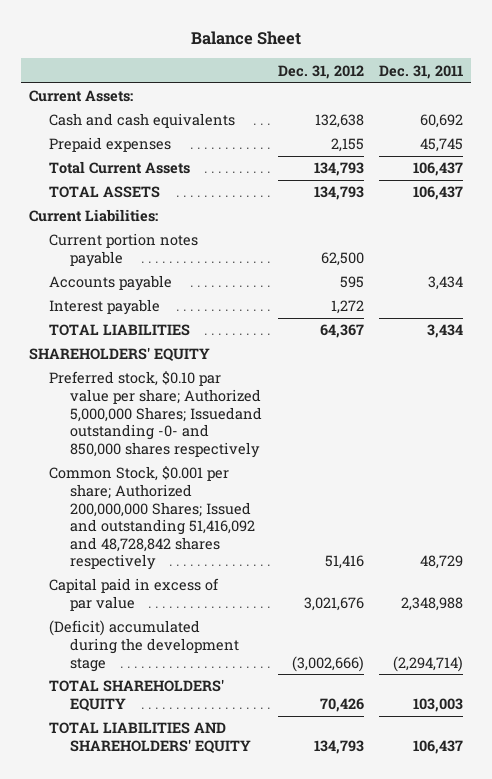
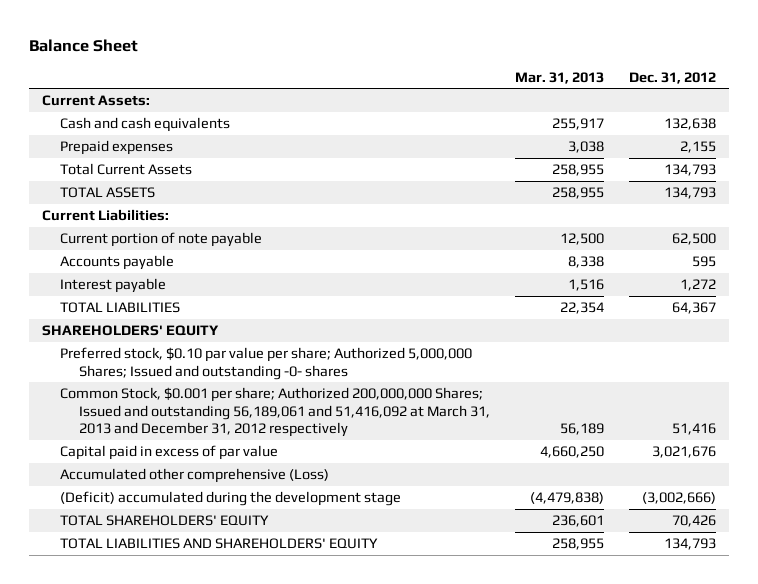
[379,64,464,79] Dec. 31, 2011 -> none
none -> [515,71,605,84] Mar. 31, 2013
[49,233,199,267] Current portion notes payable -> [60,231,263,247] Current portion of note payable
[49,371,262,458] Preferred stock, $0.10 par value per share; Authorized 5,000,000 Shares; Issuedand outstanding -0- and 850,000 shares respectively -> [60,346,473,380] Preferred stock, $0.10 par value per share; Authorized 5,000,000 Shares; Issued and outstanding -0- shares
[49,466,255,571] Common Stock, $0.001 per share; Authorized 200,000,000 Shares; Issued and outstanding 51,416,092 and 48,728,842 shares respectively -> [60,386,491,438] Common Stock, $0.001 per share; Authorized 200,000,000 Shares; Issued and outstanding 56,189,061 and 51,416,092 at March 31, 2013 and December 31, 2012 respectively
none -> [60,467,330,483] Accumulated other comprehensive (Loss)

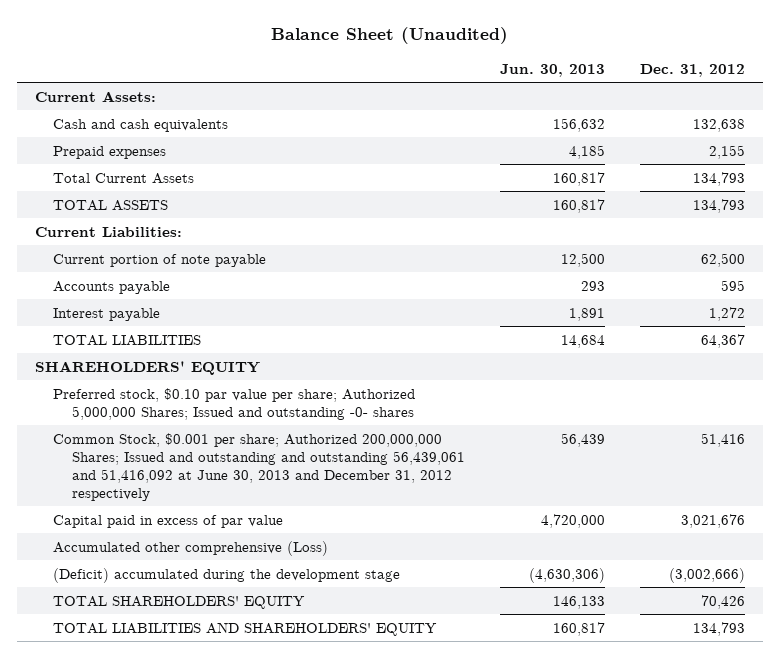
[28,39,138,53] Balance Sheet -> [271,27,509,45] Balance Sheet (Unaudited)
[515,71,605,84] Mar. 31, 2013 -> none
none -> [500,63,606,77] Jun. 30, 2013
[60,386,491,438] Common Stock, $0.001 per share; Authorized 200,000,000 Shares; Issued and outstanding 56,189,061 and 51,416,092 at March 31, 2013 and December 31, 2012 respectively -> [53,432,466,501] Common Stock, $0.001 per share; Authorized 200,000,000 Shares; Issued and outstanding and outstanding 56,439,061 and 51,416,092 at June 30, 2013 and December 31, 2012 respectively

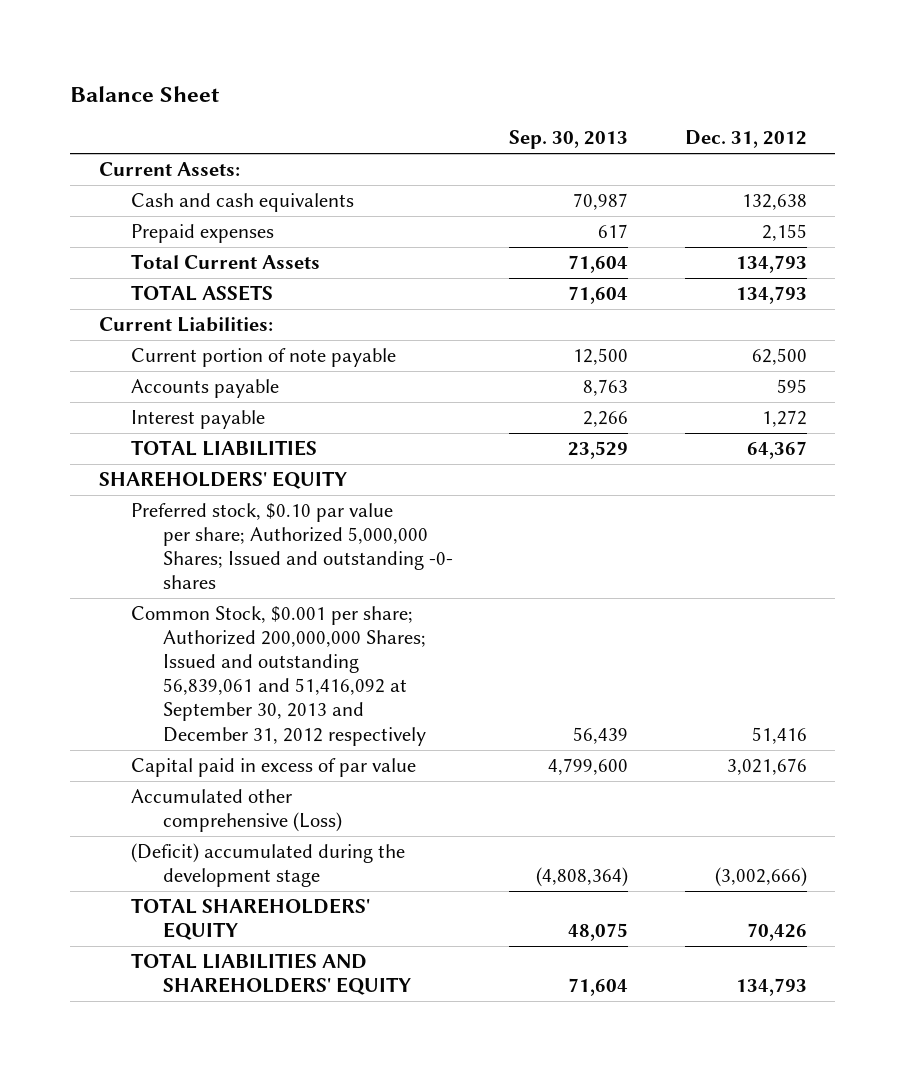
[271,27,509,45] Balance Sheet (Unaudited) -> [70,85,220,102] Balance Sheet
[500,63,606,77] Jun. 30, 2013 -> none
none -> [509,130,629,150] Sep. 30, 2013
[53,432,466,501] Common Stock, $0.001 per share; Authorized 200,000,000 Shares; Issued and outstanding and outstanding 56,439,061 and 51,416,092 at June 30, 2013 and December 31, 2012 respectively -> [130,606,427,746] Common Stock, $0.001 per share; Authorized 200,000,000 Shares; Issued and outstanding 56,839,061 and 51,416,092 at September 30, 2013 and December 31, 2012 respectively

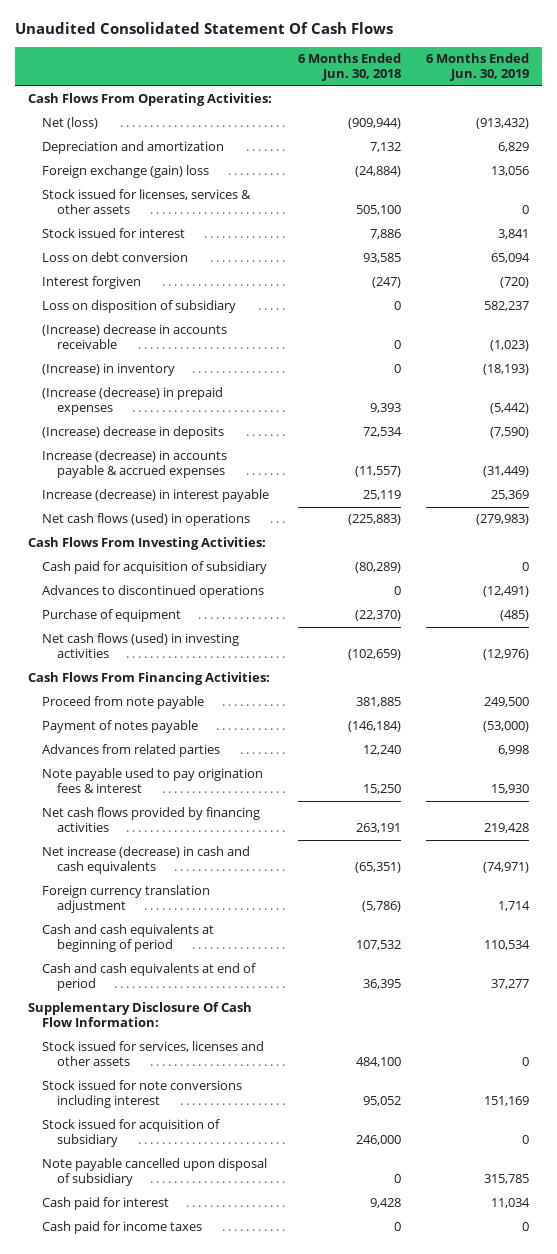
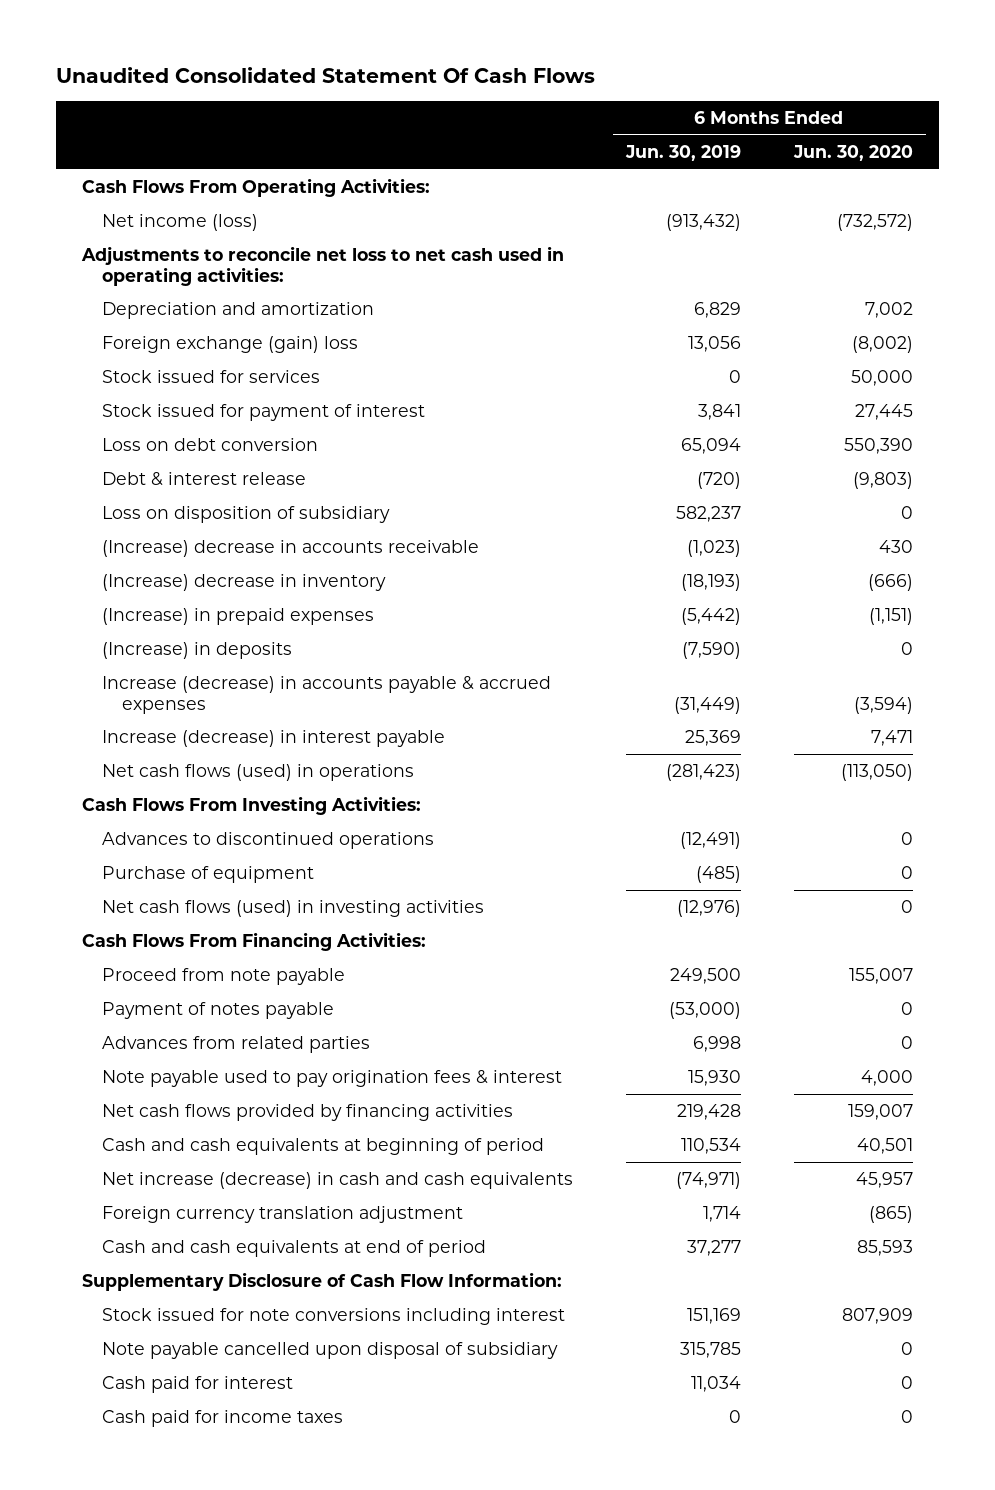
[297,53,401,82] 6 Months Ended Jun. 30, 2018 -> none
none -> [792,144,913,161] Jun. 30, 2020
[42,117,99,130] Net (loss) -> [102,214,259,232] Net income (loss)
none -> [81,246,565,286] Adjustments to reconcile net loss to net cash used in operating activities:
[42,189,252,215] Stock issued for licenses, services & other assets -> [102,370,321,384] Stock issued for services
[42,228,186,239] Stock issued for interest -> [102,404,426,422] Stock issued for payment of interest
[42,276,142,290] Interest forgiven -> none
none -> [102,472,307,487] Debt & interest release
[42,363,176,377] (Increase) in inventory -> [102,574,387,592] (Increase) decrease in inventory
[42,387,224,416] (Increase (decrease) in prepaid expenses -> [102,608,375,626] (Increase) in prepaid expenses
[42,426,225,440] (Increase) decrease in deposits -> [102,642,293,660] (Increase) in deposits
[476,514,530,526] (279,983) -> [666,764,742,782] (281,423)
[42,561,268,575] Cash paid for acquisition of subsidiary -> none
[42,924,215,953] Cash and cash equivalents at beginning of period -> [102,1138,545,1156] Cash and cash equivalents at beginning of period
[42,1041,265,1067] Stock issued for services, licenses and other assets -> none
[27,1002,252,1028] Supplementary Disclosure Of Cash Flow Information: -> [82,1272,563,1292] Supplementary Disclosure of Cash Flow Information:
[42,1119,221,1148] Stock issued for acquisition of subsidiary -> none

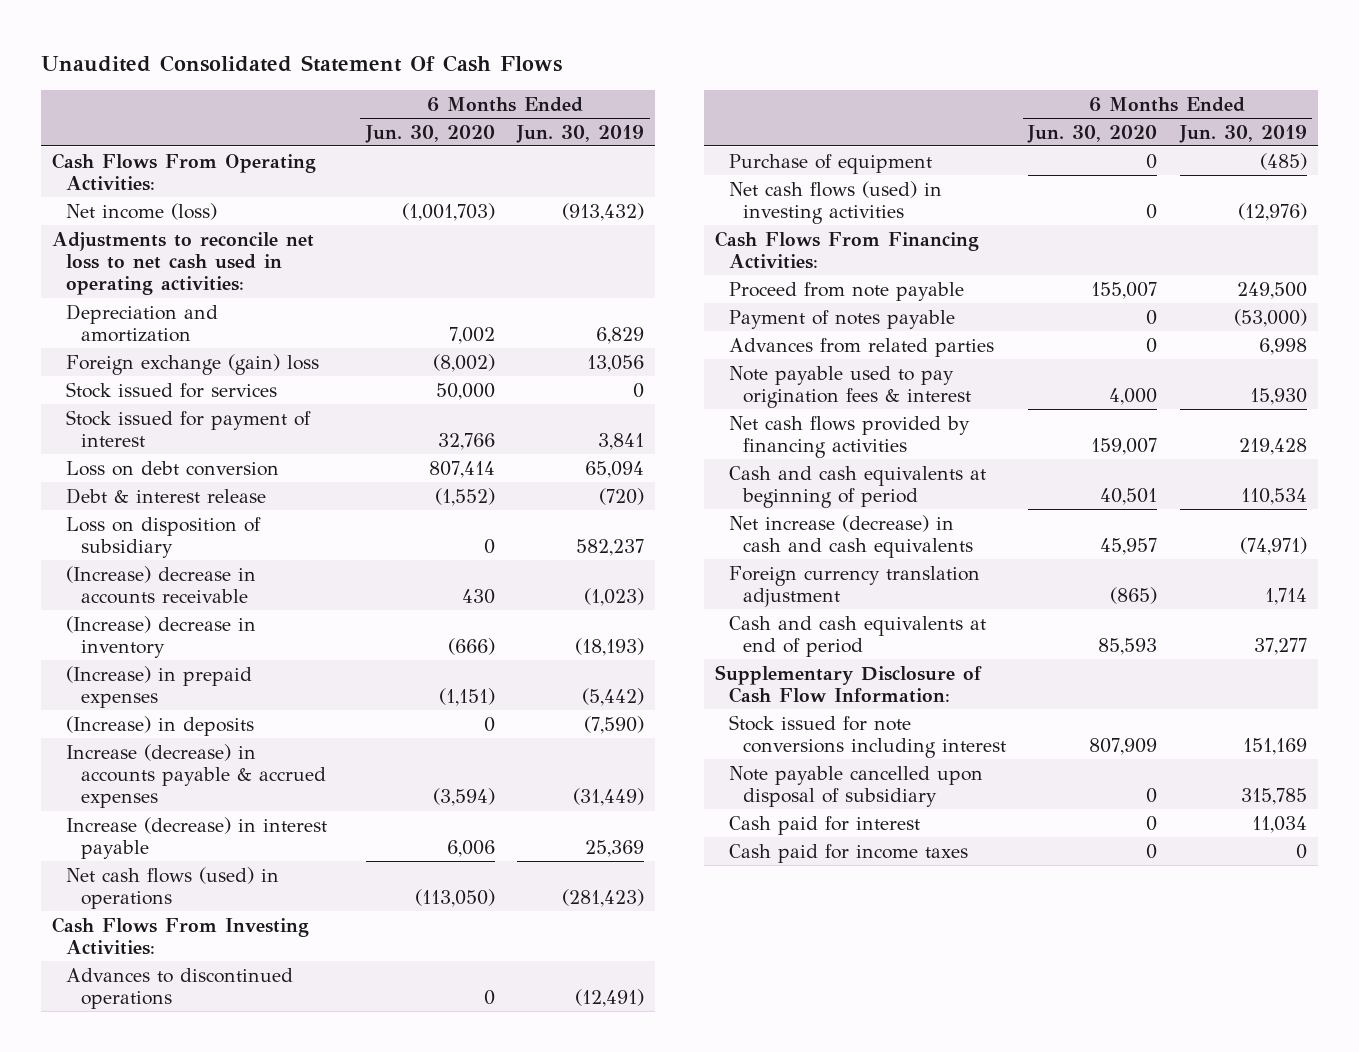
[836,214,913,232] (732,572) -> [401,202,495,221] (1,001,703)
[854,404,913,421] 27,445 -> [437,432,495,450] 32,766
[843,438,913,455] 550,390 -> [428,460,495,478] 807,414
[852,472,913,490] (9,803) -> [434,487,495,506] (1,552)
[870,730,913,747] 7,471 -> [446,839,495,857] 6,006

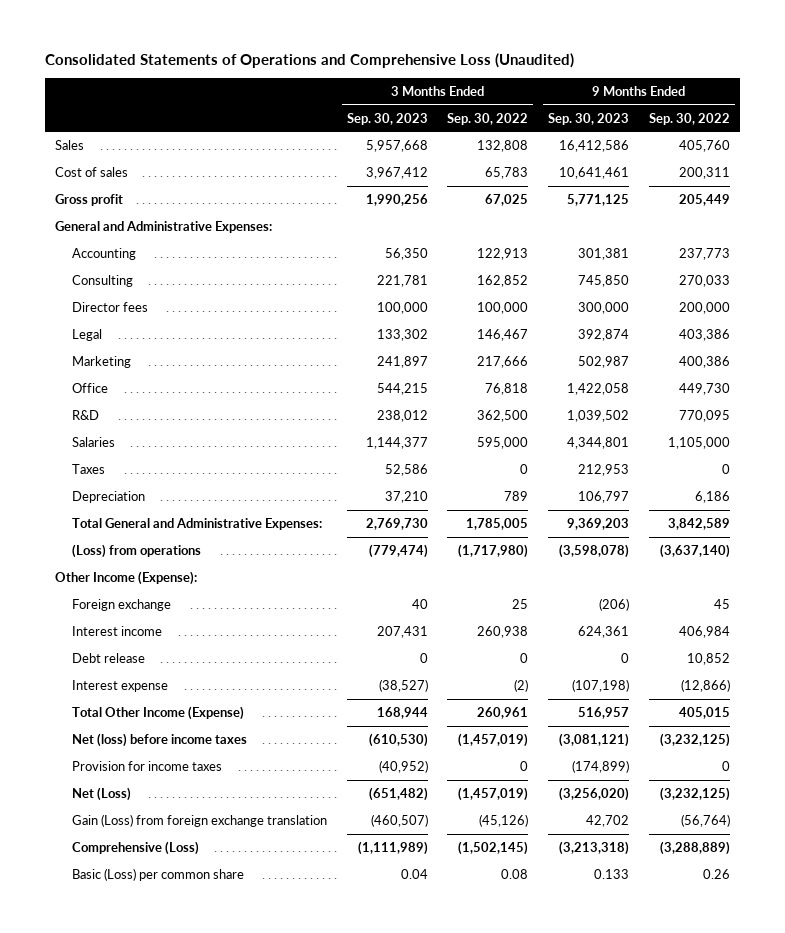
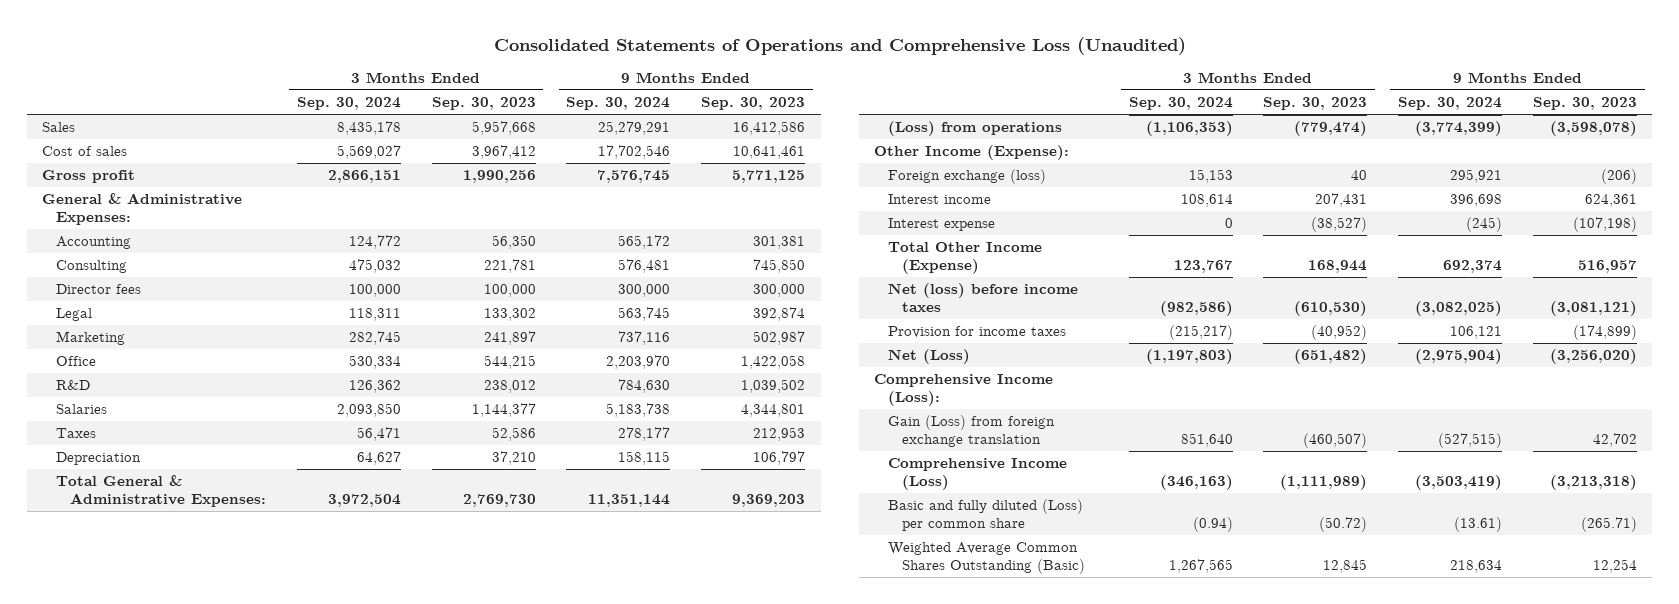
[447,112,529,125] Sep. 30, 2022 -> none
[649,112,731,125] Sep. 30, 2022 -> none
none -> [296,97,401,111] Sep. 30, 2024
none -> [566,97,671,111] Sep. 30, 2024
[54,220,272,233] General and Administrative Expenses: -> [42,193,243,226] General & Administrative Expenses:
[71,517,322,530] Total General and Administrative Expenses: -> [56,475,267,508] Total General & Administrative Expenses:
[71,598,171,611] Foreign exchange -> [887,169,1046,185] Foreign exchange (loss)
[71,652,145,663] Debt release -> none
none -> [874,374,1054,407] Comprehensive Income (Loss):
[71,840,199,855] Comprehensive (Loss) -> [887,458,1067,491] Comprehensive Income (Loss)
[71,867,244,881] Basic (Loss) per common share -> [887,499,1083,532] Basic and fully diluted (Loss) per common share
[400,868,428,879] 0.04 -> [1319,517,1368,533] (50.72)
[594,868,630,879] 0.133 -> [1580,517,1637,533] (265.71)
none -> [887,542,1085,575] Weighted Average Common Shares Outstanding (Basic)

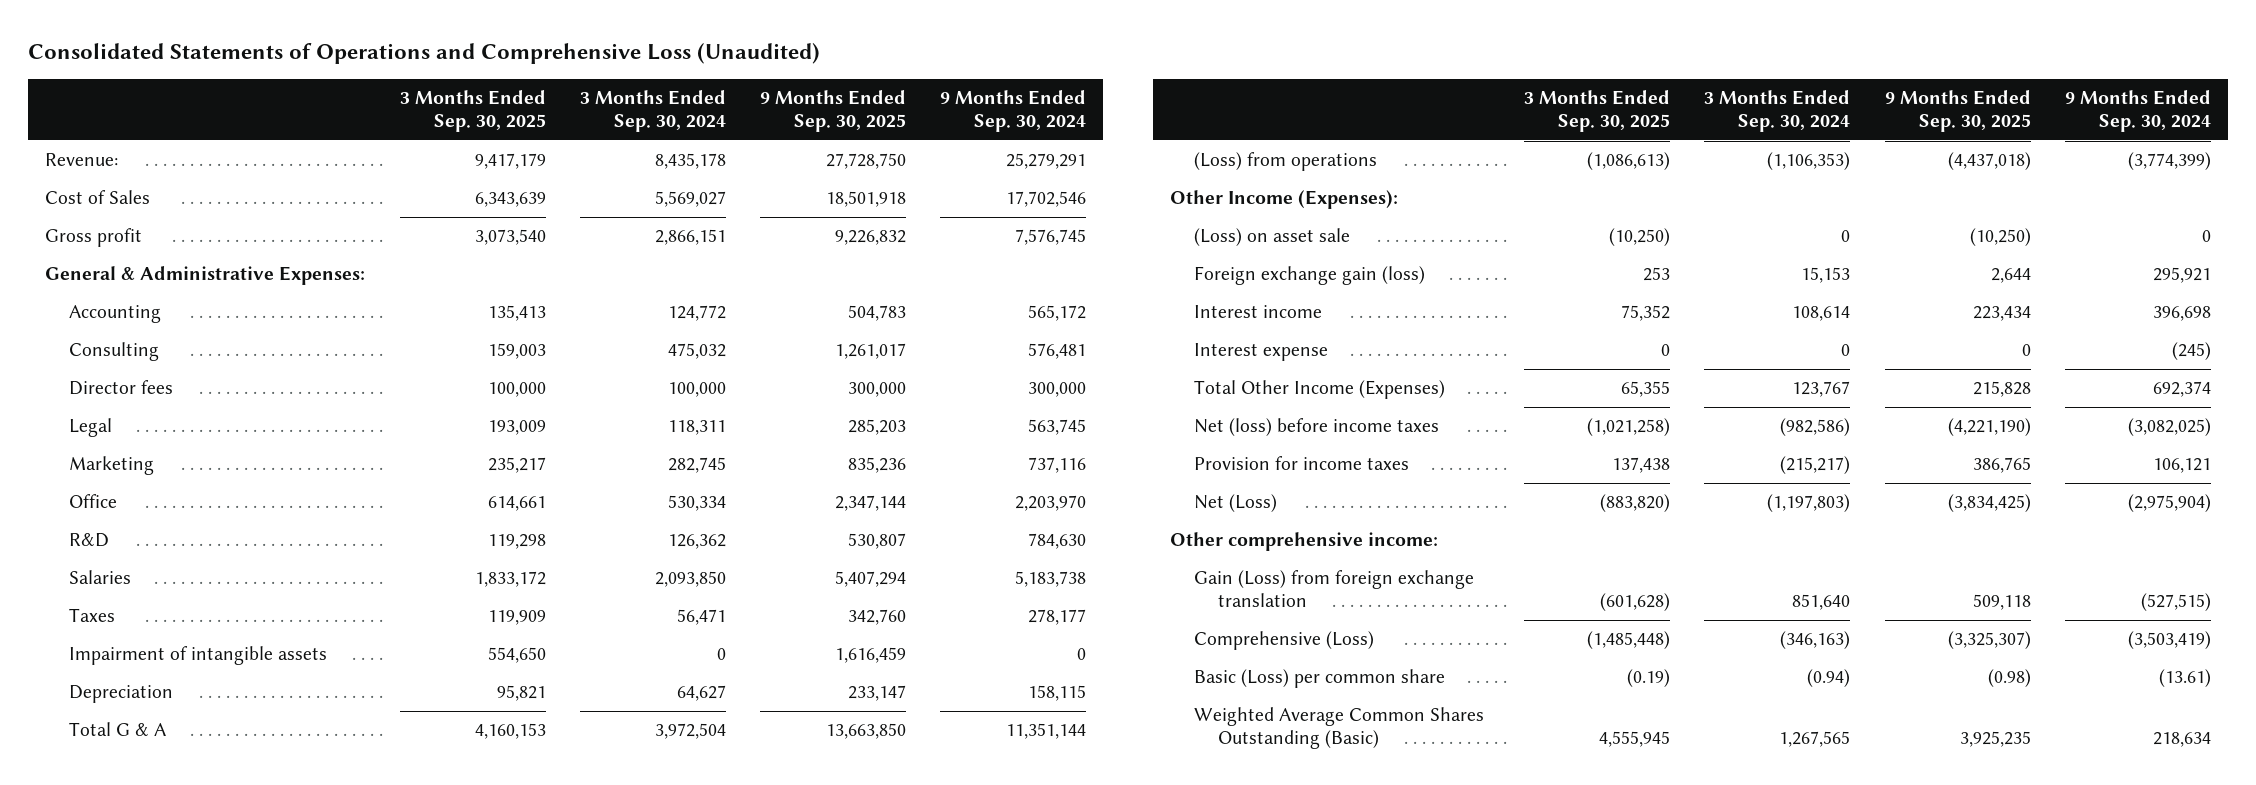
[431,97,536,111] Sep. 30, 2023 -> none
[701,97,806,111] Sep. 30, 2023 -> none
none -> [399,90,546,133] 3 Months Ended Sep. 30, 2025
none -> [760,90,907,133] 9 Months Ended Sep. 30, 2025
[42,122,76,133] Sales -> [45,153,119,167] Revenue:
[42,146,128,157] Cost of sales -> [45,190,151,205] Cost of Sales
none -> [69,646,328,666] Impairment of intangible assets
[56,475,267,508] Total General & Administrative Expenses: -> [69,722,167,737] Total G & A
[874,145,1070,161] Other Income (Expense): -> [1169,190,1398,210] Other Income (Expenses):
none -> [1193,228,1350,247] (Loss) on asset sale
[887,169,1046,185] Foreign exchange (loss) -> [1193,266,1425,286] Foreign exchange gain (loss)
[887,242,1042,275] Total Other Income (Expense) -> [1193,380,1445,400] Total Other Income (Expenses)
[874,374,1054,407] Comprehensive Income (Loss): -> [1169,532,1438,552] Other comprehensive income:
[887,458,1067,491] Comprehensive Income (Loss) -> [1193,631,1374,651] Comprehensive (Loss)
[887,499,1083,532] Basic and fully diluted (Loss) per common share -> [1193,669,1445,689] Basic (Loss) per common share

